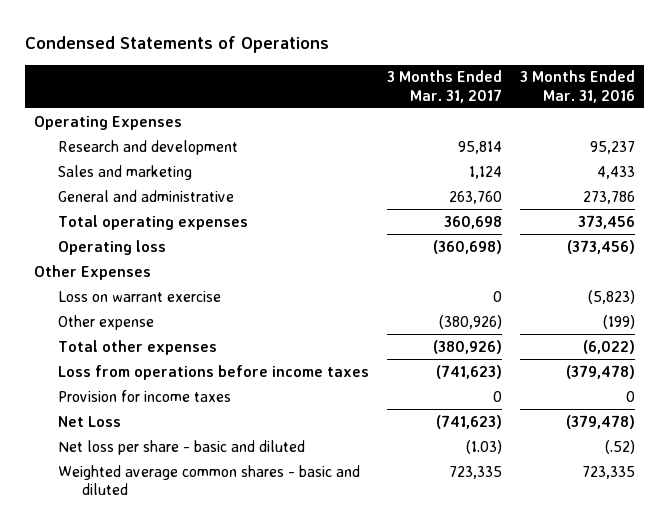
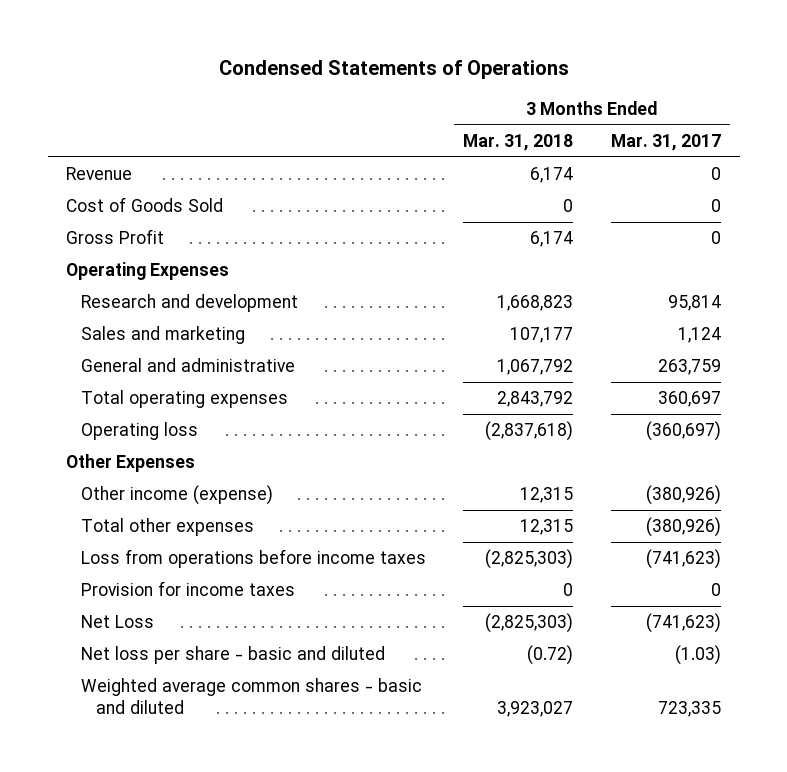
[520,70,636,103] 3 Months Ended Mar. 31, 2016 -> none
none -> [463,133,574,151] Mar. 31, 2018
none -> [66,167,133,181] Revenue
none -> [66,197,224,213] Cost of Goods Sold
none -> [66,229,165,245] Gross Profit
[449,190,503,204] 263,760 -> [657,359,721,376] 263,759
[444,215,503,229] 360,698 -> [657,391,721,408] 360,697
[433,239,503,254] (360,698) -> [645,421,721,442] (360,697)
[58,290,222,302] Loss on warrant exercise -> none
[58,314,155,330] Other expense -> [81,485,274,506] Other income (expense)

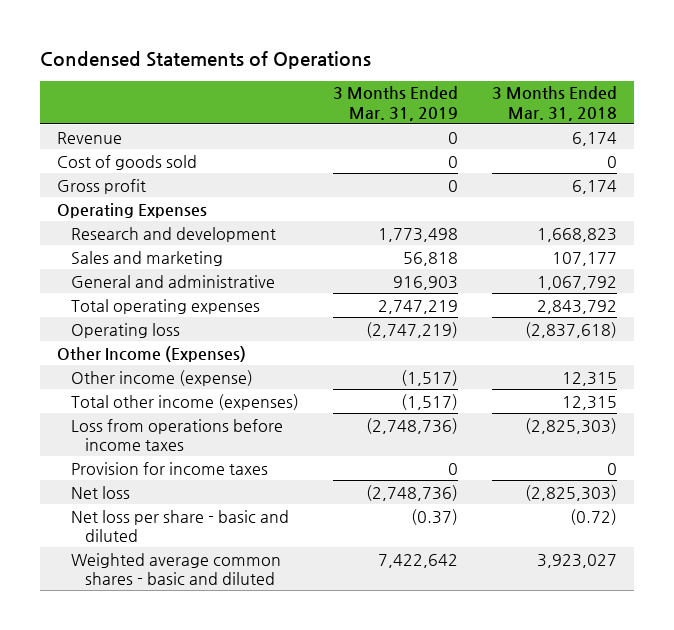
[610,133,721,151] Mar. 31, 2017 -> none
none -> [332,86,458,121] 3 Months Ended Mar. 31, 2019
[66,197,224,213] Cost of Goods Sold -> [56,154,197,170] Cost of goods sold
[66,229,165,245] Gross Profit -> [56,178,146,194] Gross profit
[66,454,196,473] Other Expenses -> [56,345,246,362] Other Income (Expenses)
[81,518,255,537] Total other expenses -> [71,393,300,410] Total other income (expenses)
[81,615,155,629] Net Loss -> [71,485,131,499] Net loss

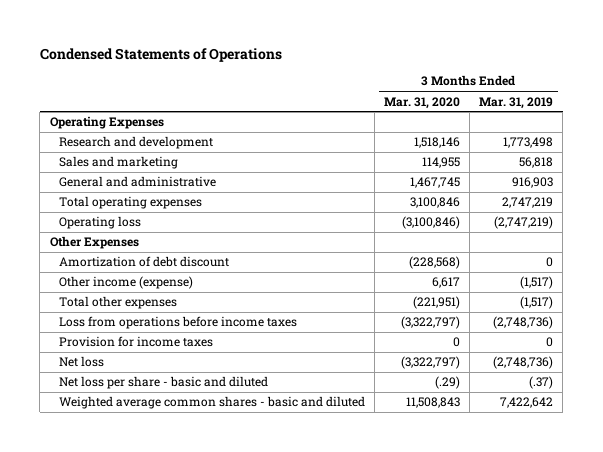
[491,86,617,121] 3 Months Ended Mar. 31, 2018 -> none
none -> [383,96,460,109] Mar. 31, 2020
[56,131,122,144] Revenue -> none
[56,154,197,170] Cost of goods sold -> none
[56,178,146,194] Gross profit -> none
[56,345,246,362] Other Income (Expenses) -> [49,236,139,250] Other Expenses
none -> [58,256,229,268] Amortization of debt discount
[71,393,300,410] Total other income (expenses) -> [58,296,177,310] Total other expenses
[410,508,458,525] (0.37) -> [529,376,554,390] (.37)

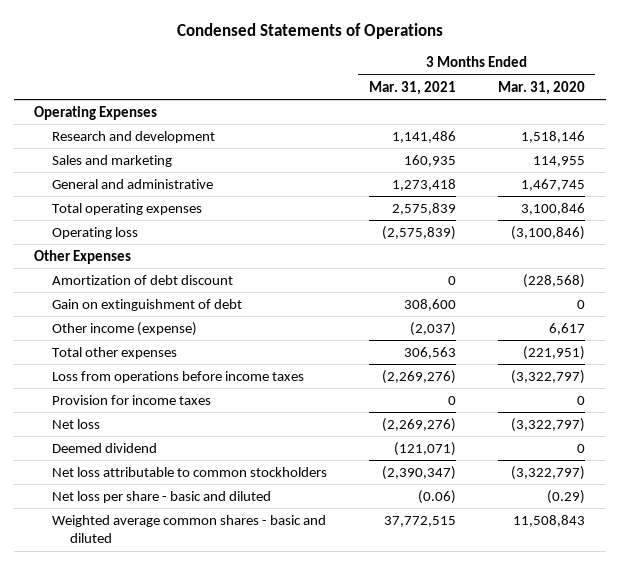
[479,96,554,109] Mar. 31, 2019 -> none
none -> [368,80,456,95] Mar. 31, 2021
none -> [52,298,243,311] Gain on extinguishment of debt
none -> [52,442,158,453] Deemed dividend
none -> [52,466,328,477] Net loss attributable to common stockholders
[434,376,460,390] (.29) -> [546,489,585,504] (0.29)

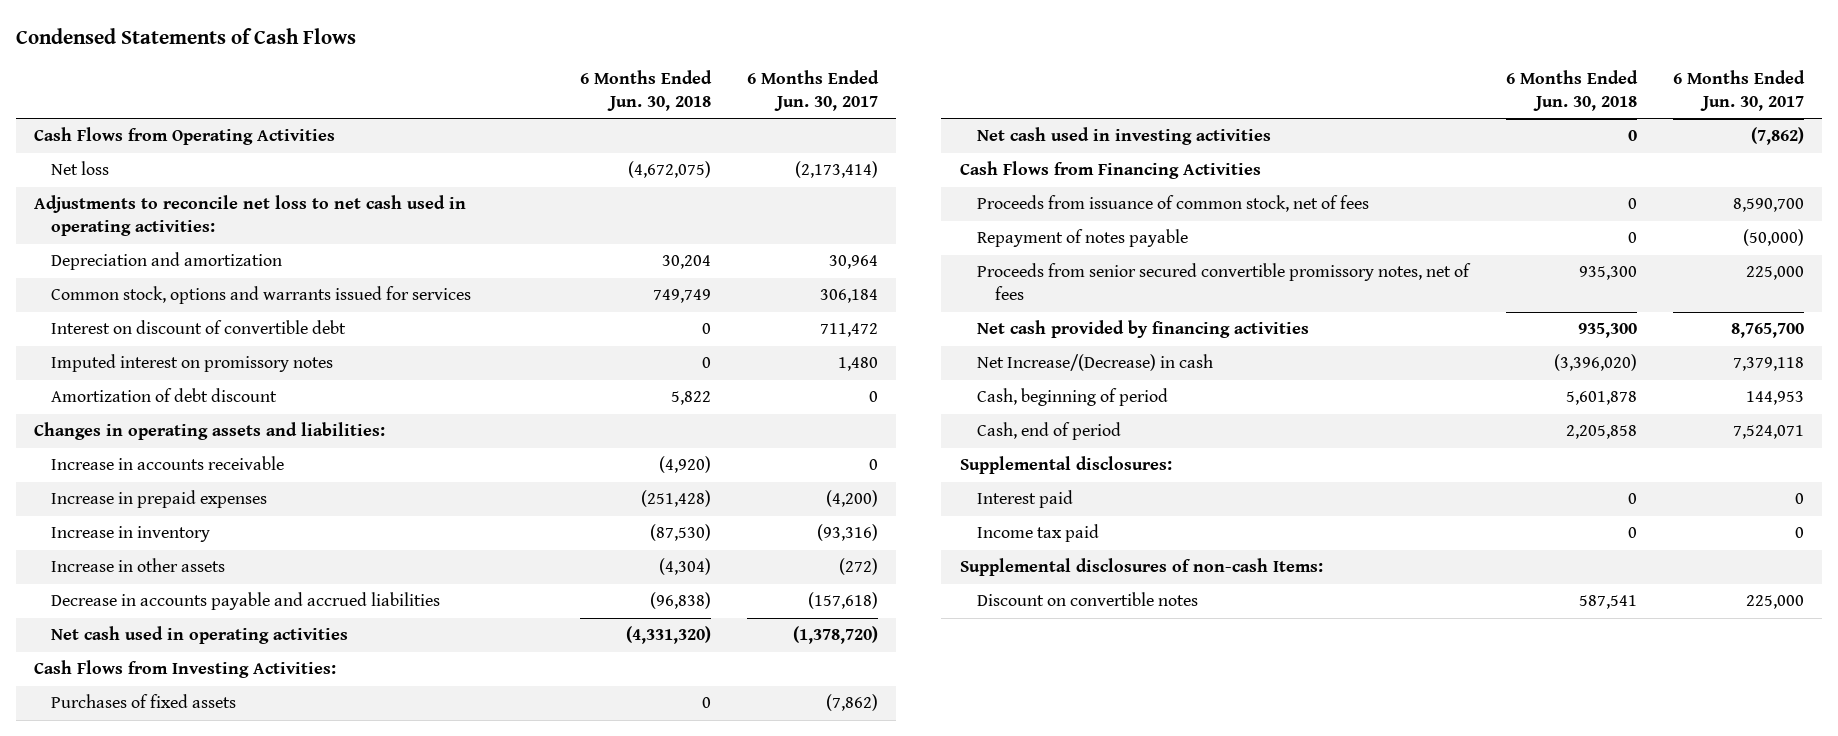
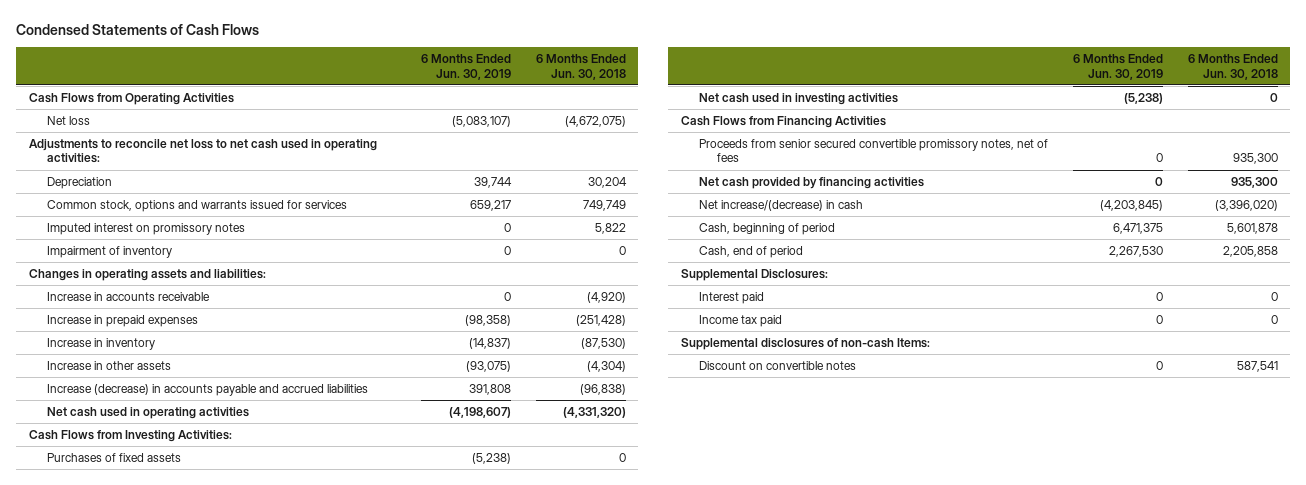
[747,70,880,112] 6 Months Ended Jun. 30, 2017 -> none
none -> [420,54,511,80] 6 Months Ended Jun. 30, 2019
[51,252,283,271] Depreciation and amortization -> [46,177,112,190] Depreciation
[51,320,347,335] Interest on discount of convertible debt -> none
[51,388,278,403] Amortization of debt discount -> none
[701,357,711,369] 0 -> [594,223,626,235] 5,822
none -> [46,246,172,259] Impairment of inventory
[51,592,441,611] Decrease in accounts payable and accrued liabilities -> [46,384,368,397] Increase (decrease) in accounts payable and accrued liabilities
[977,195,1370,213] Proceeds from issuance of common stock, net of fees -> none
[977,229,1189,248] Repayment of notes payable -> none
[977,354,1214,372] Net Increase/(Decrease) in cash -> [698,200,863,212] Net increase/(decrease) in cash
[959,456,1172,475] Supplemental disclosures: -> [680,269,828,282] Supplemental Disclosures:

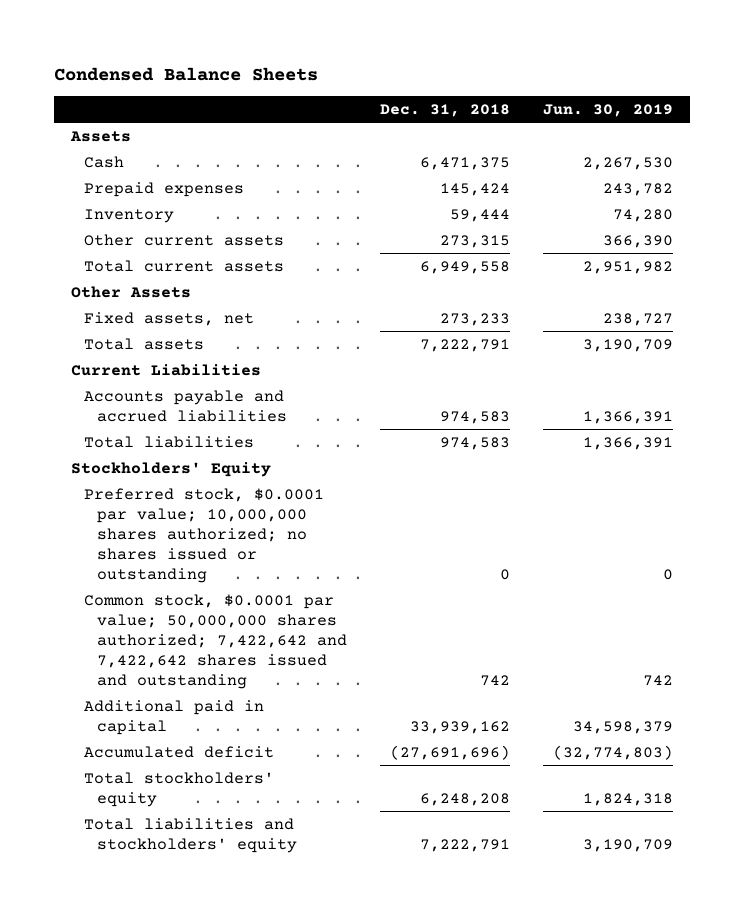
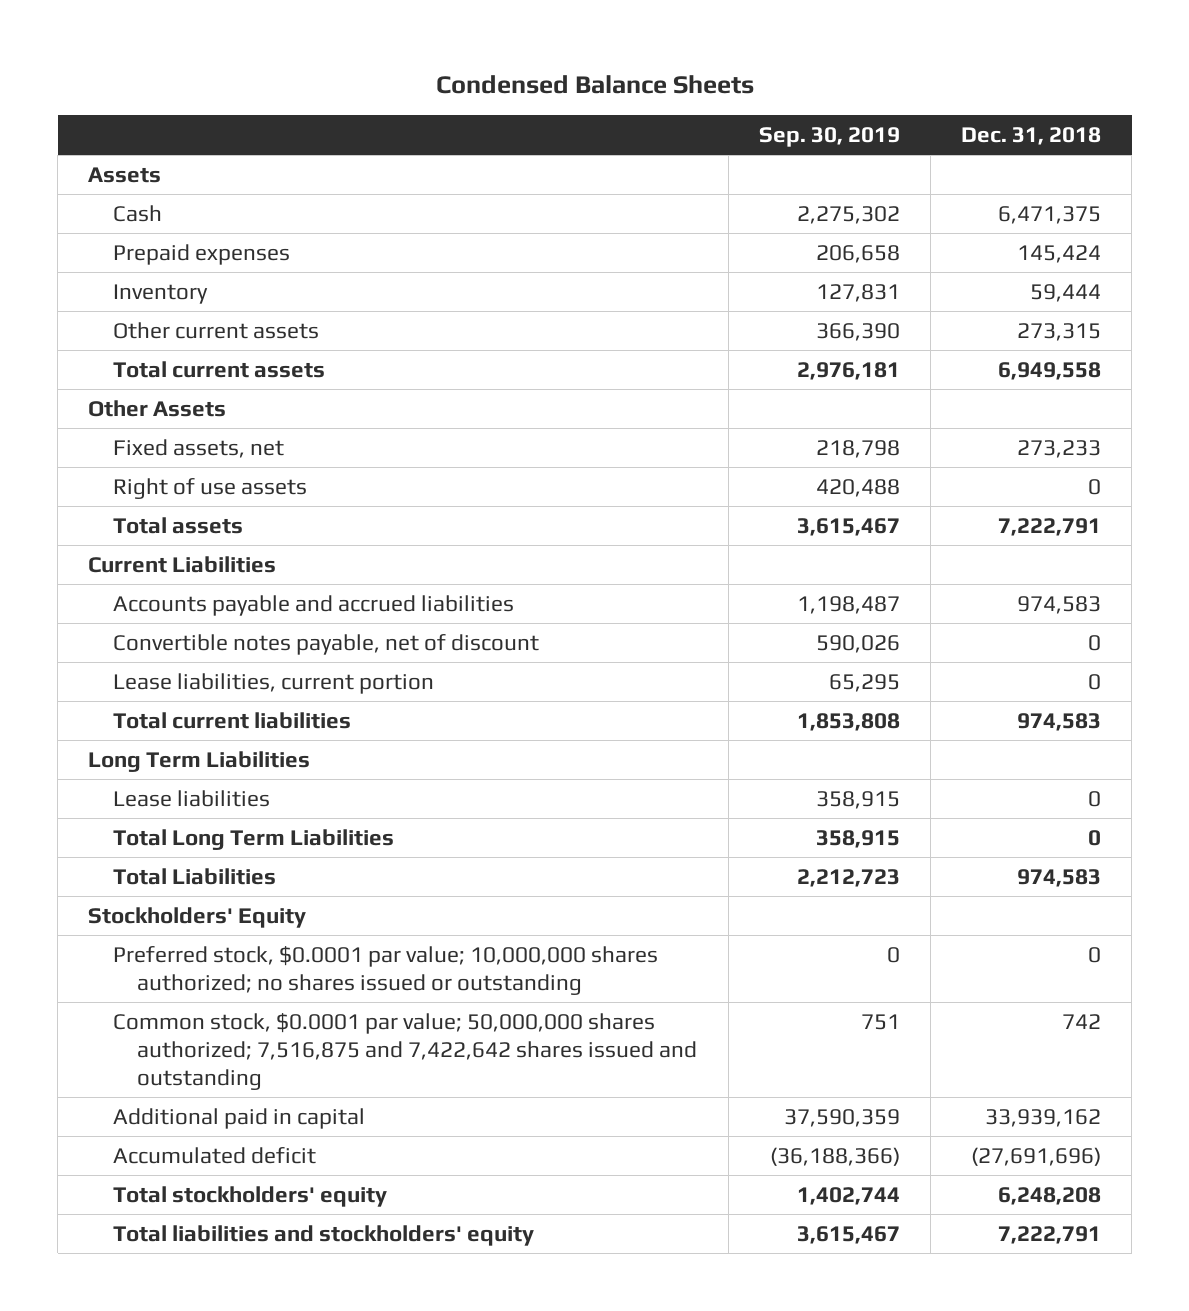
[543,104,674,118] Jun. 30, 2019 -> none
none -> [758,126,900,147] Sep. 30, 2019
none -> [112,477,307,499] Right of use assets
none -> [112,633,539,655] Convertible notes payable, net of discount
none -> [112,672,434,694] Lease liabilities, current portion
none -> [112,711,351,729] Total current liabilities
none -> [88,750,311,772] Long Term Liabilities
none -> [112,789,270,807] Lease liabilities
none -> [112,828,394,850] Total Long Term Liabilities
[83,435,254,448] Total liabilities -> [112,867,276,885] Total Liabilities
[83,593,347,689] Common stock, $0.0001 par value; 50,000,000 shares authorized; 7,422,642 and 7,422,642 shares issued and outstanding -> [112,1012,698,1090] Common stock, $0.0001 par value; 50,000,000 shares authorized; 7,516,875 and 7,422,642 shares issued and outstanding

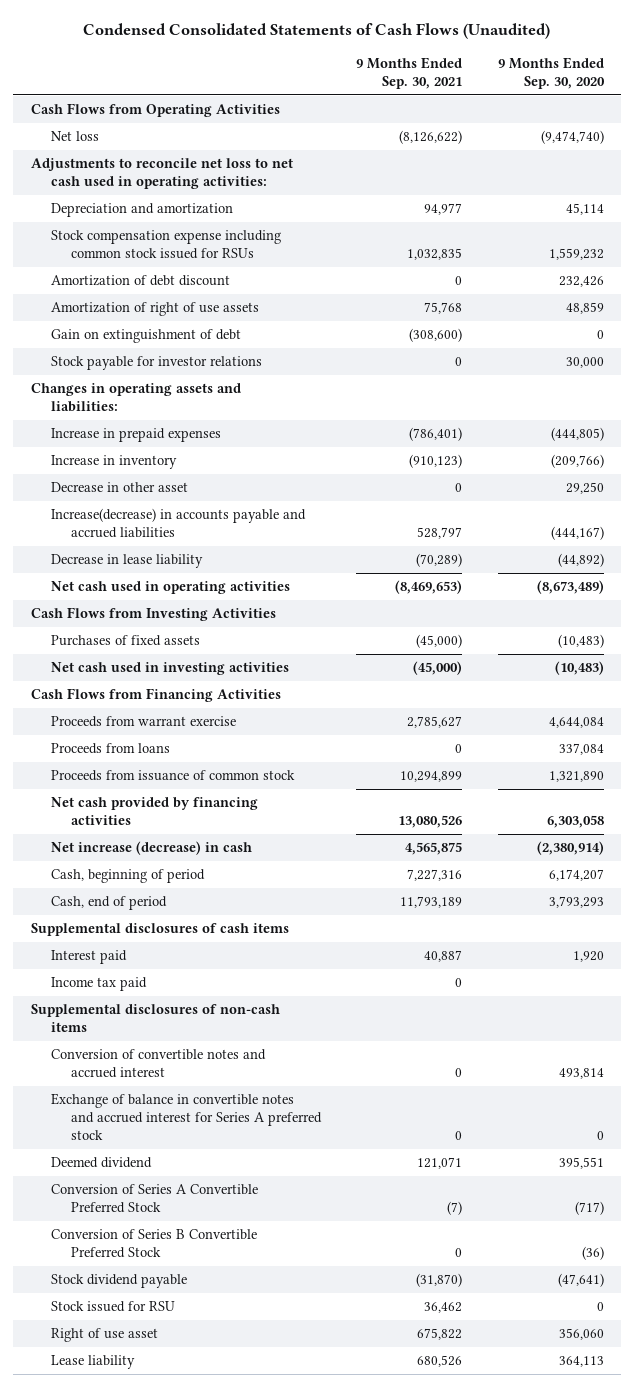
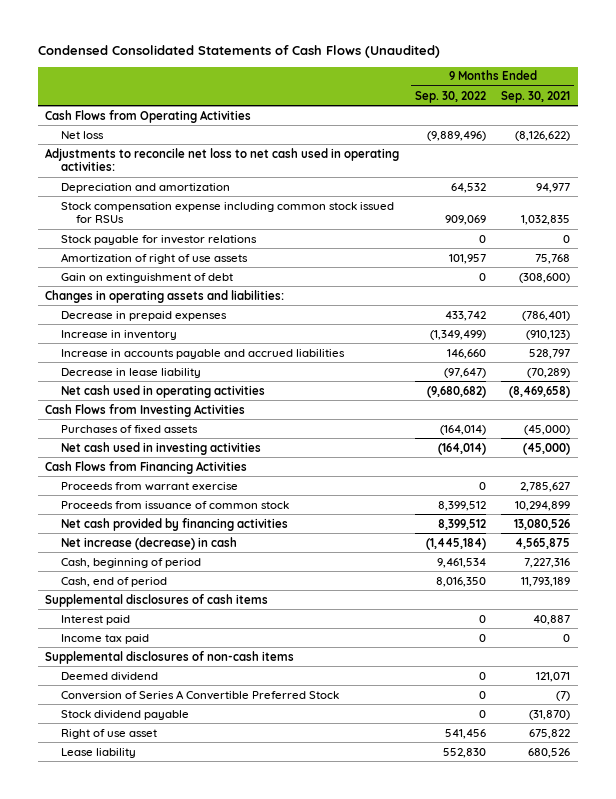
[497,57,605,89] 9 Months Ended Sep. 30, 2020 -> none
none -> [414,90,486,103] Sep. 30, 2022
[51,275,231,287] Amortization of debt discount -> none
[51,356,263,371] Stock payable for investor relations -> [60,234,257,245] Stock payable for investor relations
[51,428,222,443] Increase in prepaid expenses -> [60,310,227,321] Decrease in prepaid expenses
[51,482,189,493] Decrease in other asset -> none
[51,508,307,538] Increase(decrease) in accounts payable and accrued liabilities -> [60,348,345,359] Increase in accounts payable and accrued liabilities
[395,580,463,595] (8,469,653) -> [509,385,571,398] (8,469,658)
[51,743,171,755] Proceeds from loans -> none
[51,1049,267,1078] Conversion of convertible notes and accrued interest -> none
[51,1093,323,1140] Exchange of balance in convertible notes and accrued interest for Series A preferred stock -> none
[51,1229,258,1258] Conversion of Series B Convertible Preferred Stock -> none
[51,1301,176,1313] Stock issued for RSU -> none

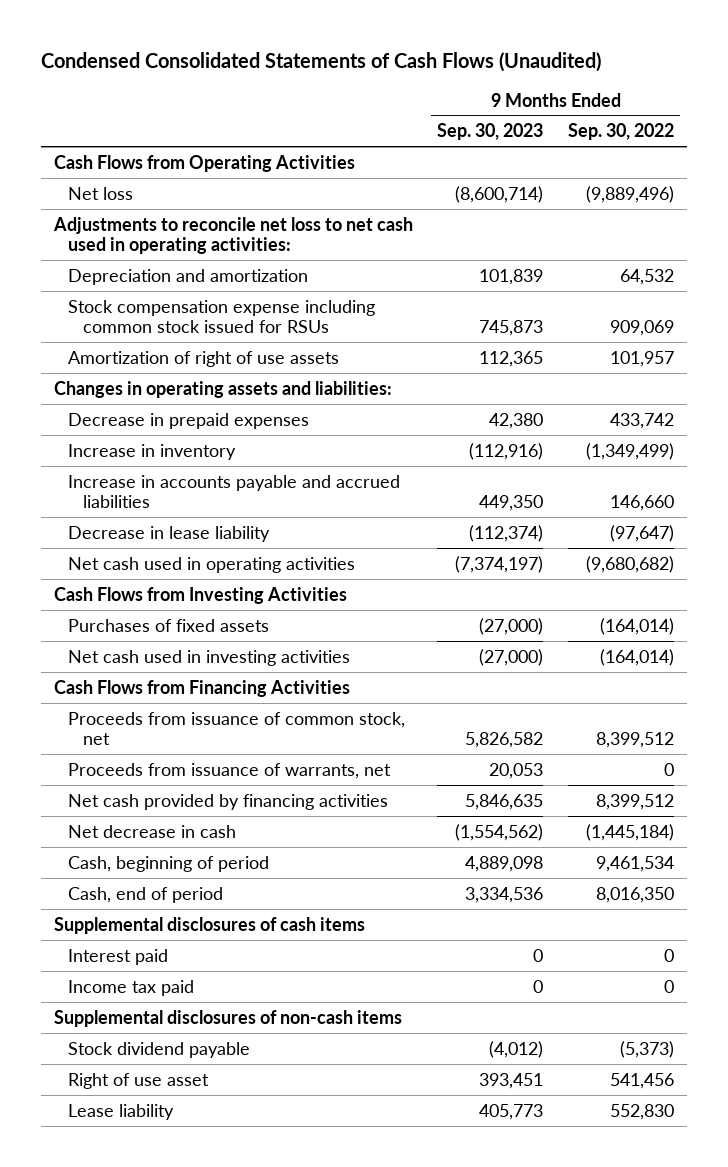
[501,90,571,103] Sep. 30, 2021 -> none
none -> [437,123,544,141] Sep. 30, 2023
[60,234,257,245] Stock payable for investor relations -> none
[60,272,233,283] Gain on extinguishment of debt -> none
[60,481,238,491] Proceeds from warrant exercise -> none
[60,500,289,509] Proceeds from issuance of common stock -> [68,711,406,745] Proceeds from issuance of common stock, net
none -> [68,762,392,779] Proceeds from issuance of warrants, net
[60,536,237,550] Net increase (decrease) in cash -> [68,824,237,838] Net decrease in cash
[60,671,158,681] Deemed dividend -> none
[60,689,339,700] Conversion of Series A Convertible Preferred Stock -> none
[478,709,486,718] 0 -> [620,1040,675,1058] (5,373)

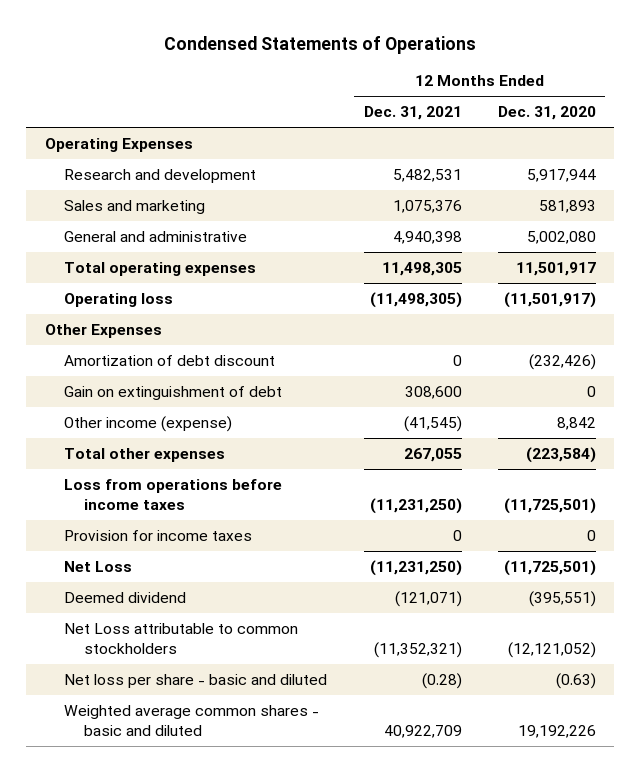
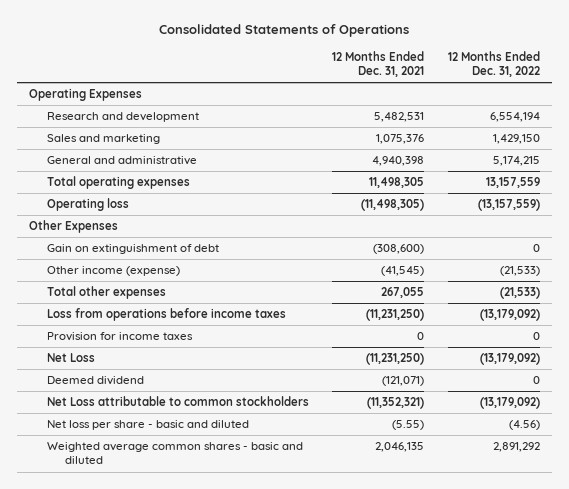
[164,36,477,55] Condensed Statements of Operations -> [159,24,410,38] Consolidated Statements of Operations
[497,106,596,121] Dec. 31, 2020 -> none
none -> [448,50,541,78] 12 Months Ended Dec. 31, 2022
[64,354,276,366] Amortization of debt discount -> none
[404,385,462,399] 308,600 -> [373,244,425,255] (308,600)
[421,672,462,689] (0.28) -> [392,420,425,431] (5.55)
[383,724,462,738] 40,922,709 -> [375,442,425,453] 2,046,135

